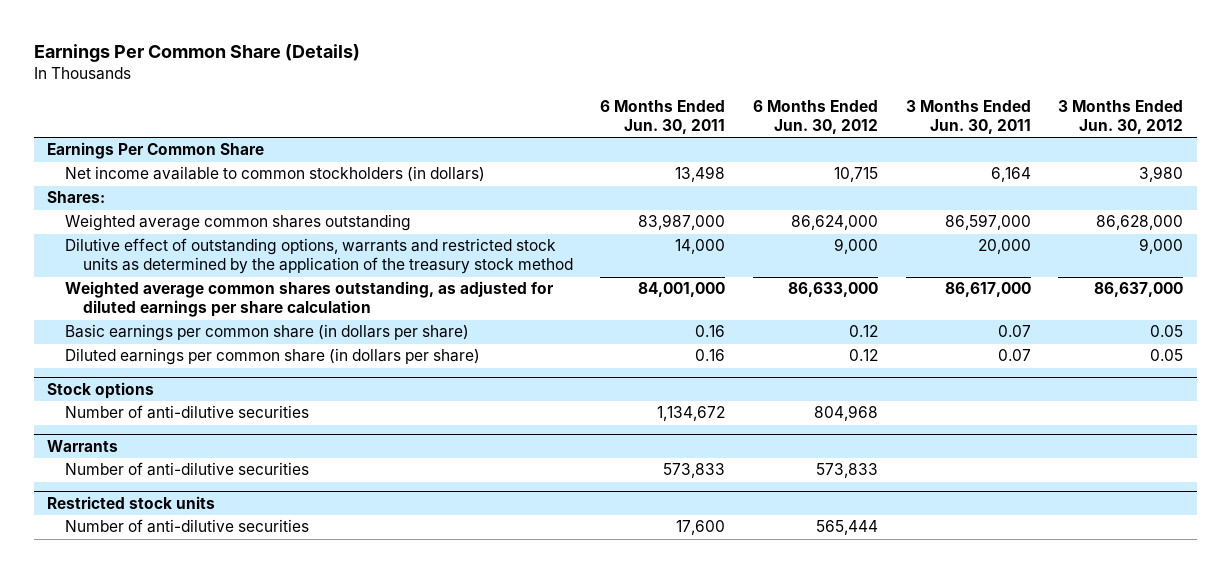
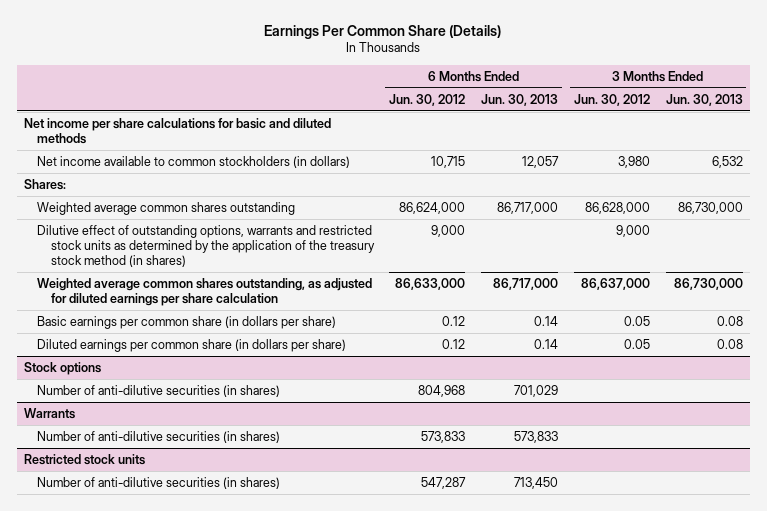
[600,100,726,135] 6 Months Ended Jun. 30, 2011 -> none
[905,100,1031,135] 3 Months Ended Jun. 30, 2011 -> none
none -> [481,93,559,106] Jun. 30, 2013
none -> [665,93,743,106] Jun. 30, 2013
[47,142,265,160] Earnings Per Common Share -> none
none -> [24,118,332,145] Net income per share calculations for basic and diluted methods
[65,238,573,275] Dilutive effect of outstanding options, warrants and restricted stock units as determined by the application of the treasury stock method -> [37,225,375,268] Dilutive effect of outstanding options, warrants and restricted stock units as determined by the application of the treasury stock method (in shares)
[65,405,310,420] Number of anti-dilutive securities -> [37,385,281,398] Number of anti-dilutive securities (in shares)
[65,462,310,477] Number of anti-dilutive securities -> [37,431,281,444] Number of anti-dilutive securities (in shares)
[65,519,310,534] Number of anti-dilutive securities -> [37,477,281,490] Number of anti-dilutive securities (in shares)
[816,520,879,536] 565,444 -> [421,477,467,490] 547,287

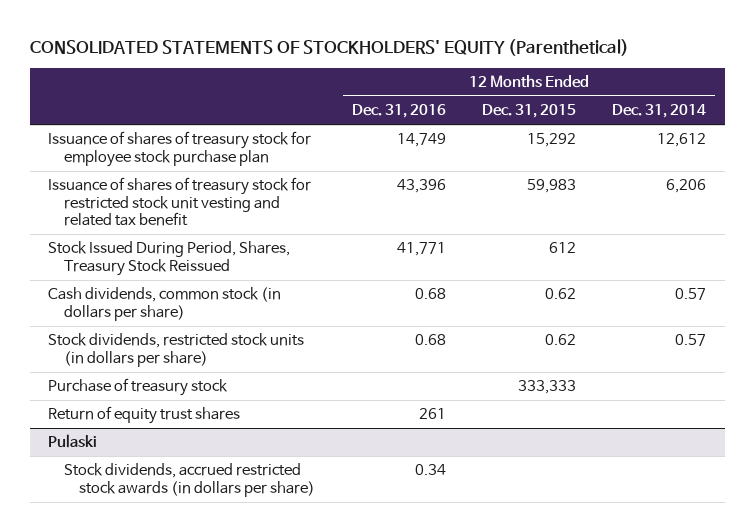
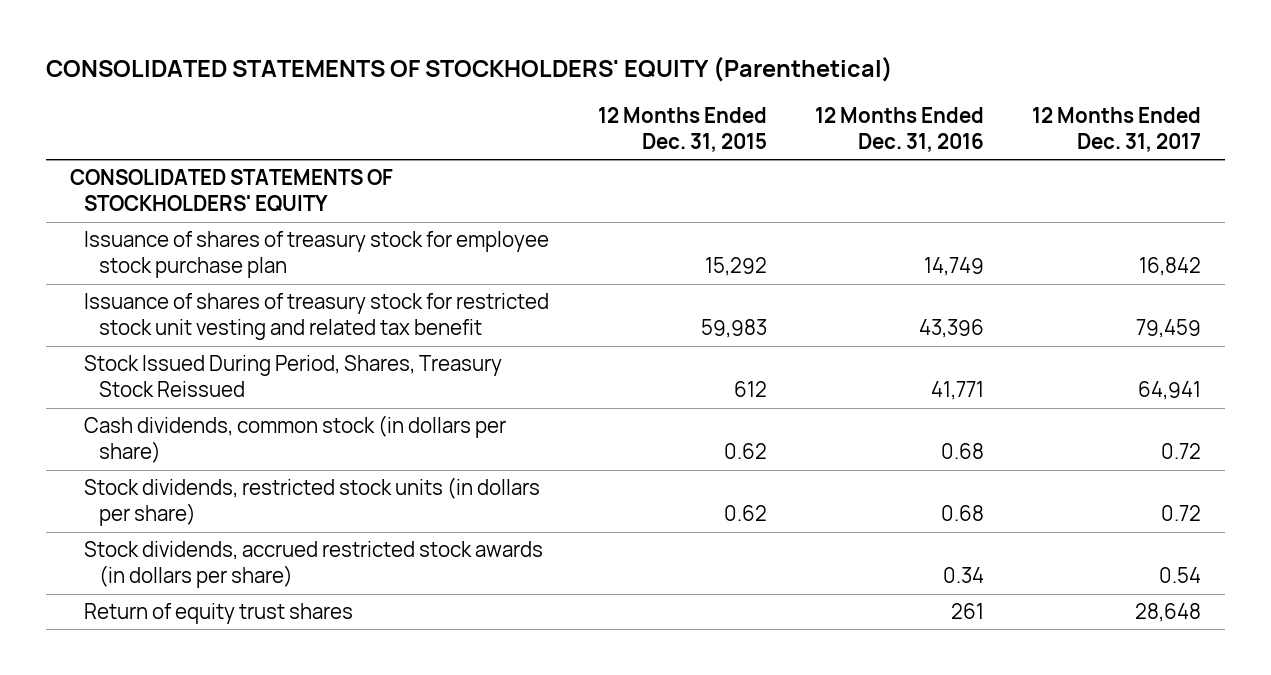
[612,104,707,119] Dec. 31, 2014 -> none
none -> [1032,106,1202,153] 12 Months Ended Dec. 31, 2017
none -> [70,169,394,213] CONSOLIDATED STATEMENTS OF STOCKHOLDERS' EQUITY
[48,378,229,397] Purchase of treasury stock -> none
[48,434,98,449] Pulaski -> none
[48,406,241,425] Return of equity trust shares -> [84,603,354,625] Return of equity trust shares

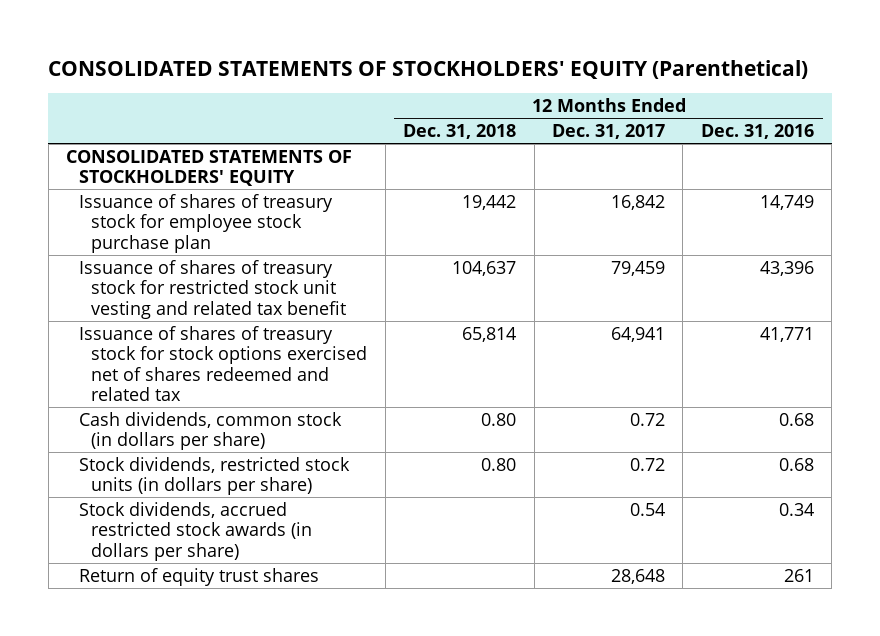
[597,106,767,153] 12 Months Ended Dec. 31, 2015 -> none
none -> [403,123,517,139] Dec. 31, 2018
[84,355,503,398] Stock Issued During Period, Shares, Treasury Stock Reissued -> [78,325,368,401] Issuance of shares of treasury stock for stock options exercised net of shares redeemed and related tax

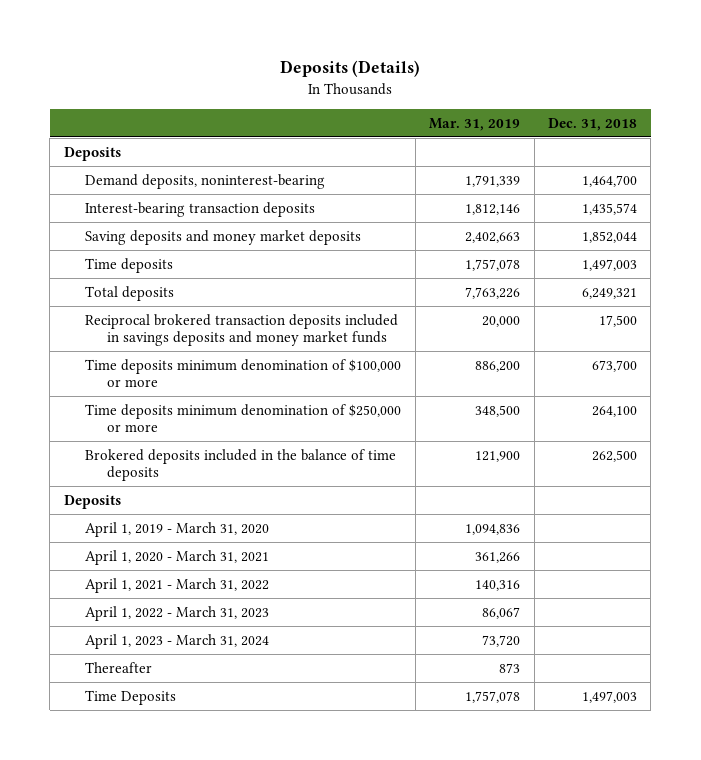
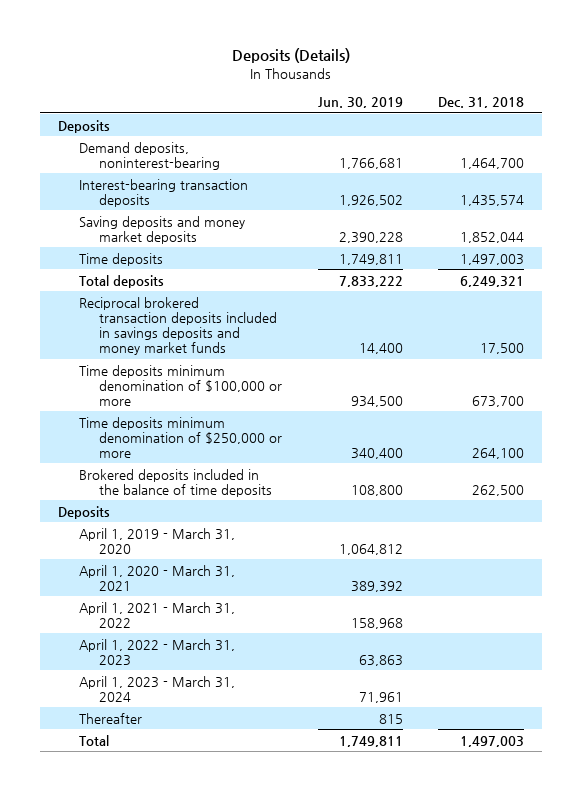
[429,118,521,132] Mar. 31, 2019 -> none
none -> [317,97,403,109] Jun. 30, 2019
[85,689,177,705] Time Deposits -> [78,734,109,746] Total

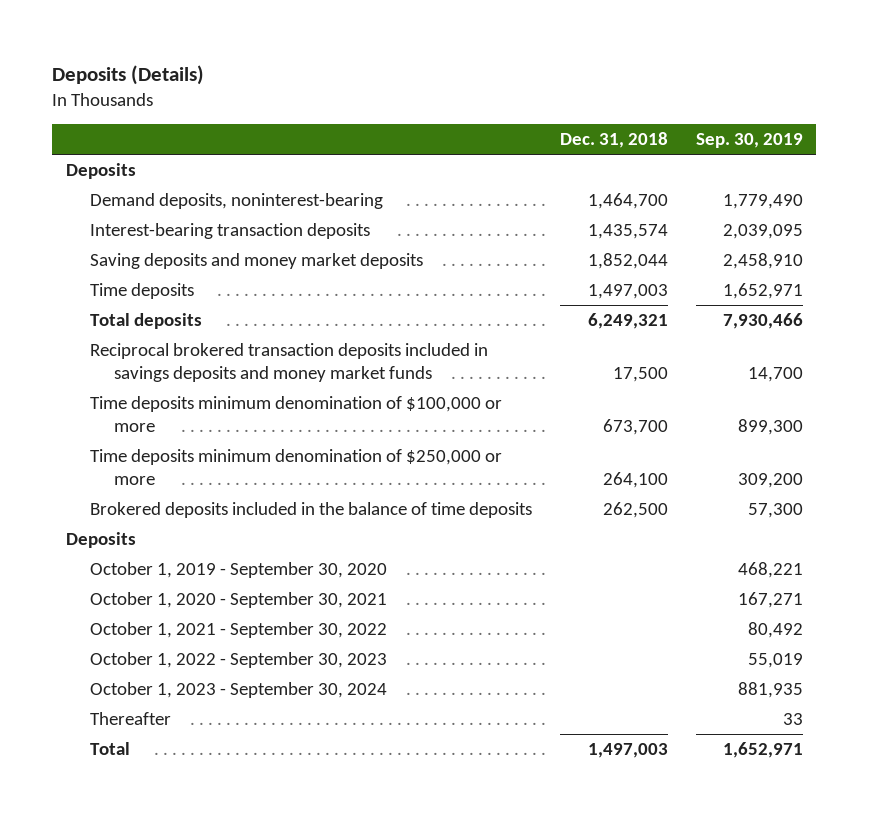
[317,97,403,109] Jun. 30, 2019 -> none
none -> [695,133,803,149] Sep. 30, 2019
[78,527,235,554] April 1, 2019 - March 31, 2020 -> [90,562,388,579] October 1, 2019 - September 30, 2020
[78,564,235,591] April 1, 2020 - March 31, 2021 -> [90,592,388,609] October 1, 2020 - September 30, 2021
[78,601,235,628] April 1, 2021 - March 31, 2022 -> [90,622,388,639] October 1, 2021 - September 30, 2022
[78,638,235,666] April 1, 2022 - March 31, 2023 -> [90,652,388,669] October 1, 2022 - September 30, 2023
[78,675,235,702] April 1, 2023 - March 31, 2024 -> [90,682,388,699] October 1, 2023 - September 30, 2024

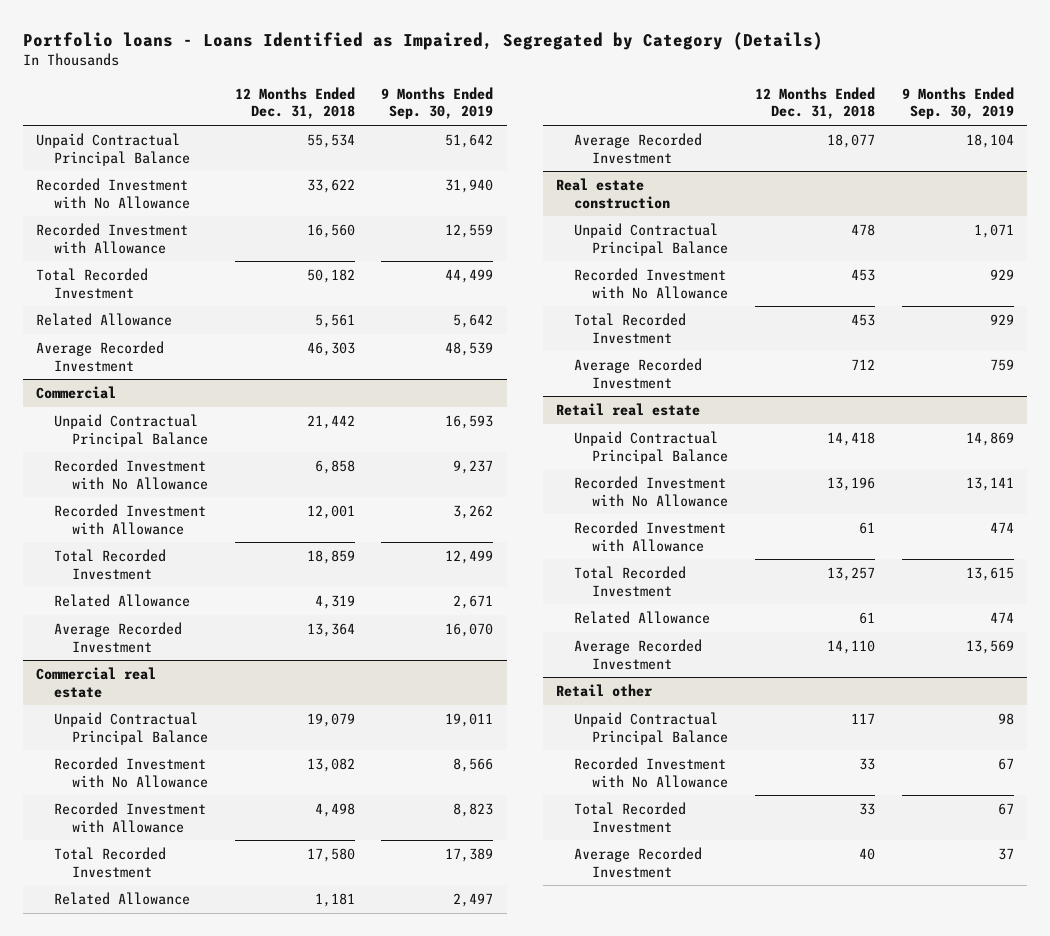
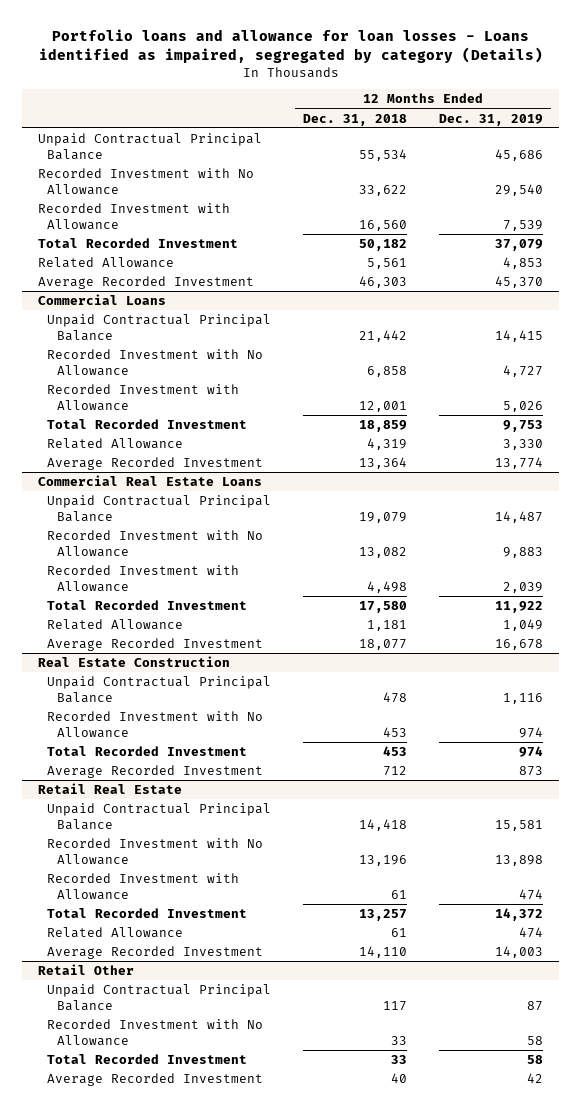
[22,31,823,50] Portfolio loans - Loans Identified as Impaired, Segregated by Category (Details) -> [38,29,543,64] Portfolio loans and allowance for loan losses - Loans identified as impaired, segregated by category (Details)
[381,86,494,120] 9 Months Ended Sep. 30, 2019 -> none
none -> [439,113,544,126] Dec. 31, 2019
[36,386,117,400] Commercial -> [38,294,167,306] Commercial Loans
[36,667,157,698] Commercial real estate -> [38,475,263,487] Commercial Real Estate Loans
[556,178,671,209] Real estate construction -> [38,656,231,668] Real Estate Construction
[556,403,701,417] Retail real estate -> [38,783,183,795] Retail Real Estate
[556,684,654,698] Retail other -> [38,964,135,976] Retail Other

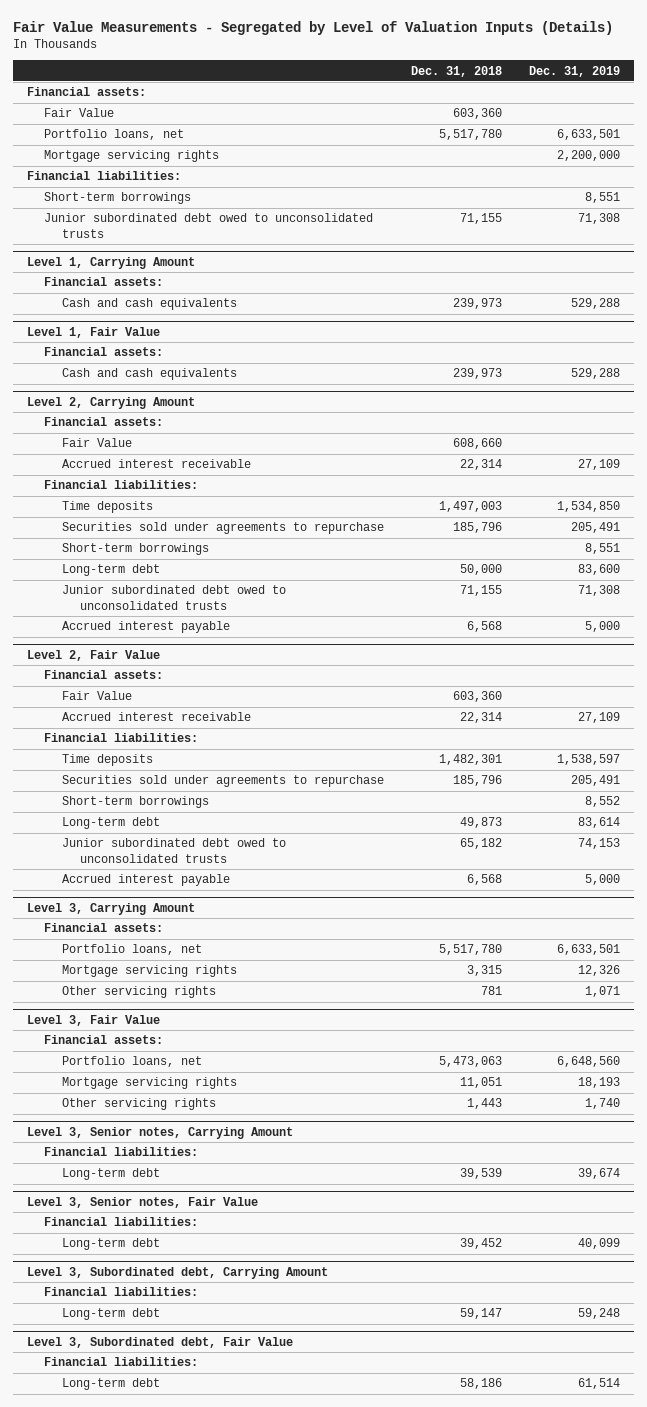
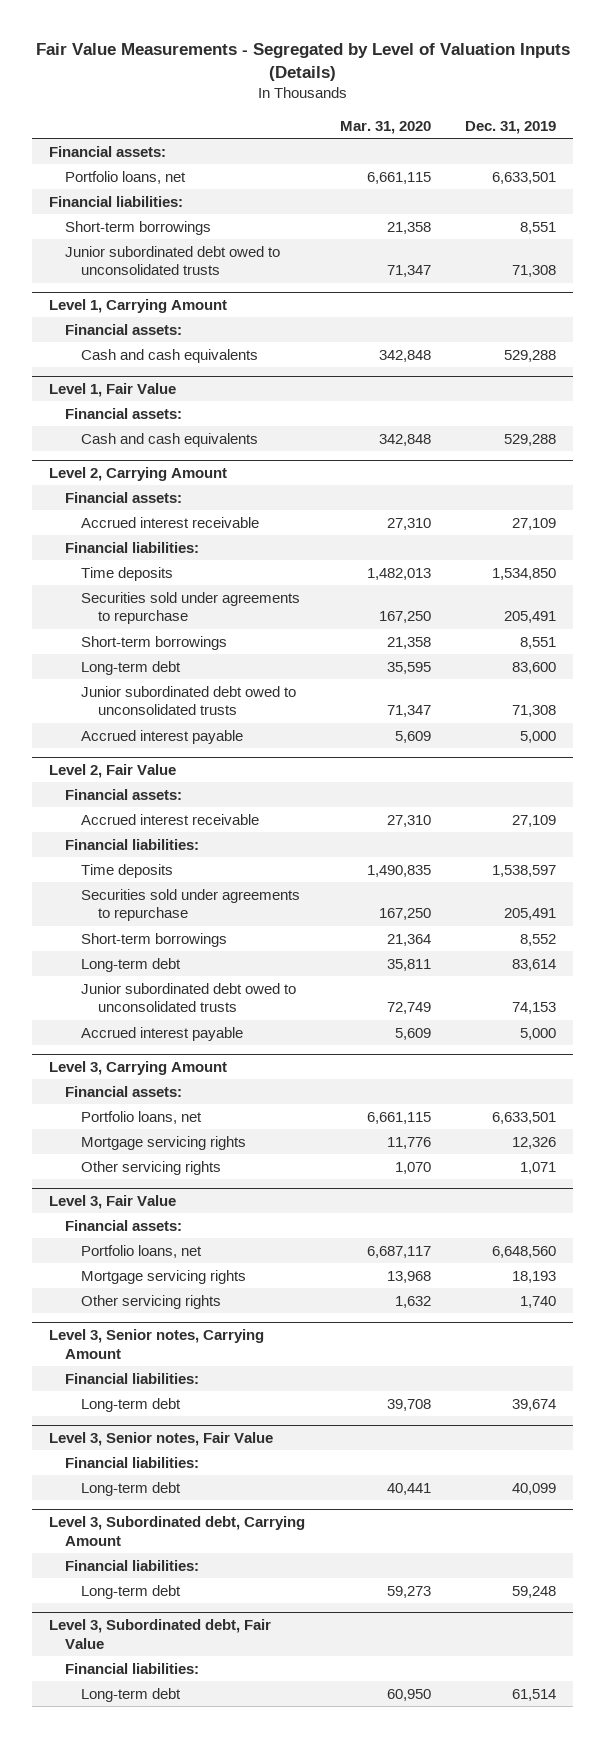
[411,65,503,77] Dec. 31, 2018 -> none
none -> [339,121,431,135] Mar. 31, 2020
[44,108,115,118] Fair Value -> none
[44,150,220,163] Mortgage servicing rights -> none
[62,438,133,448] Fair Value -> none
[62,691,133,701] Fair Value -> none

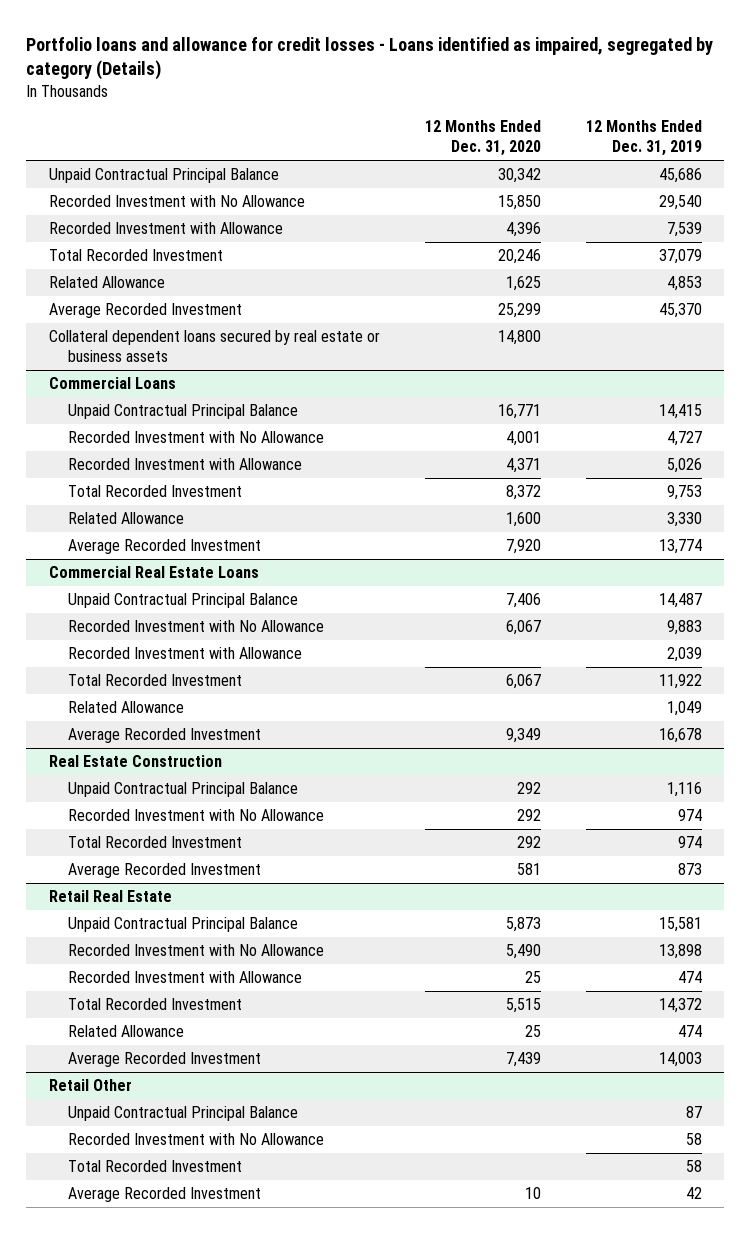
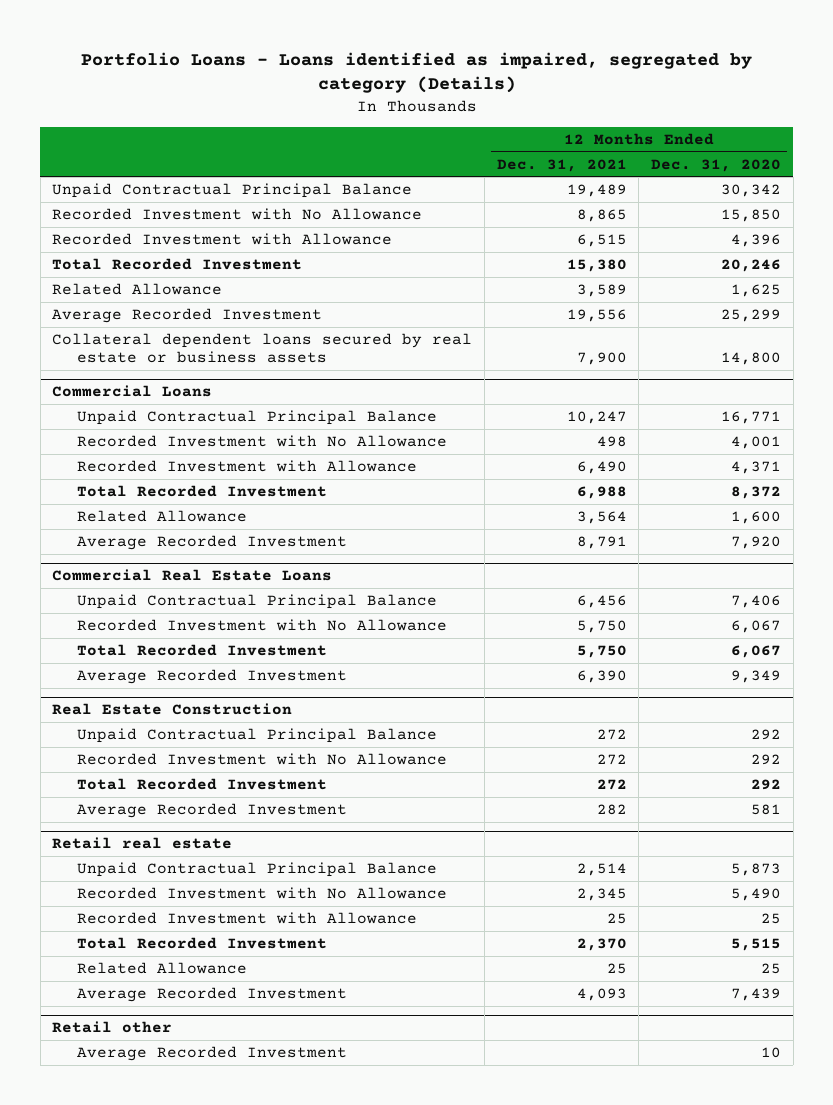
[26,36,714,81] Portfolio loans and allowance for credit losses - Loans identified as impaired, segregated by category (Details) -> [80,51,752,94] Portfolio Loans - Loans identified as impaired, segregated by category (Details)
[585,119,702,157] 12 Months Ended Dec. 31, 2019 -> none
none -> [496,158,627,172] Dec. 31, 2021
[68,647,303,660] Recorded Investment with Allowance -> none
[68,701,185,714] Related Allowance -> none
[48,890,172,903] Retail Real Estate -> [52,837,233,850] Retail real estate
[68,1106,299,1122] Unpaid Contractual Principal Balance -> none
[68,1133,325,1146] Recorded Investment with No Allowance -> none
[68,1160,243,1173] Total Recorded Investment -> none
[48,1079,132,1092] Retail Other -> [52,1021,173,1034] Retail other

